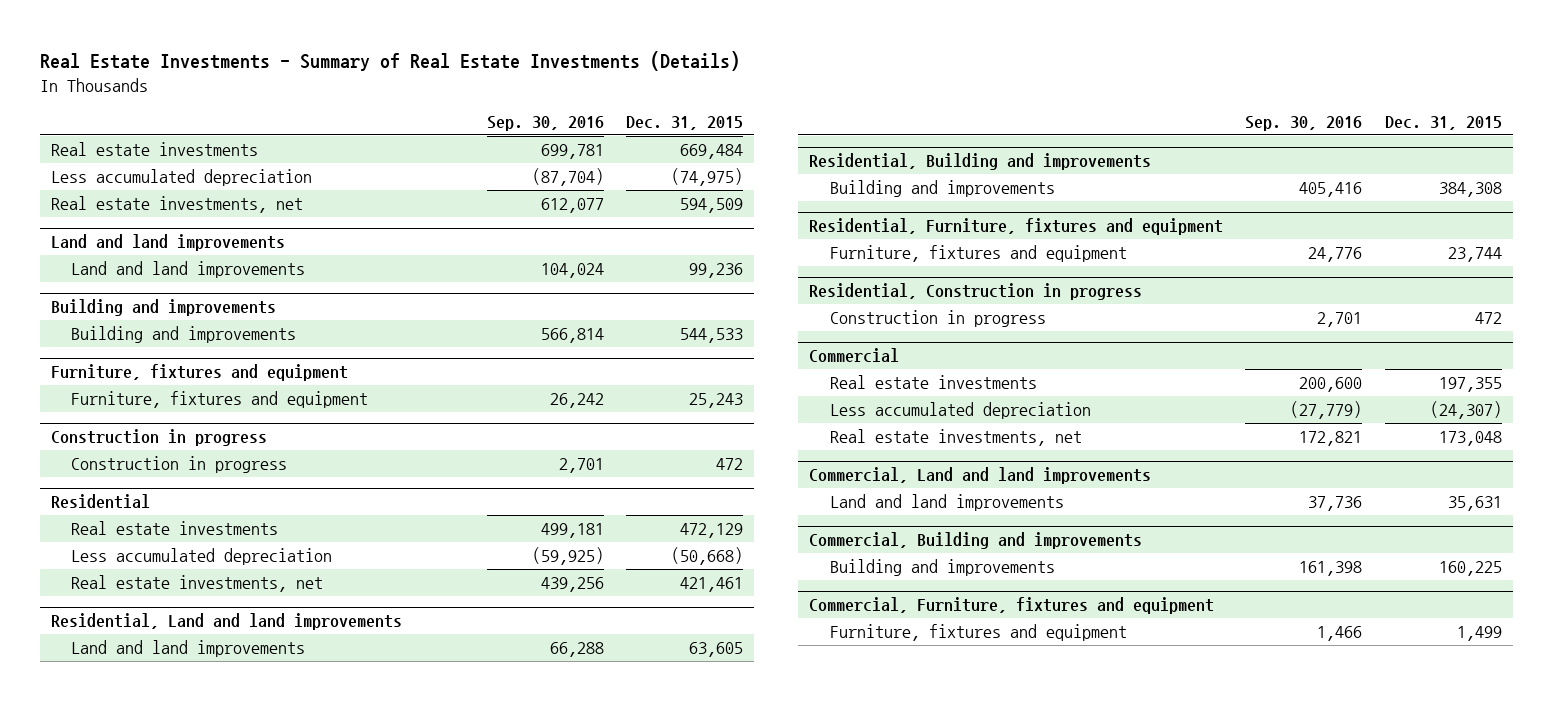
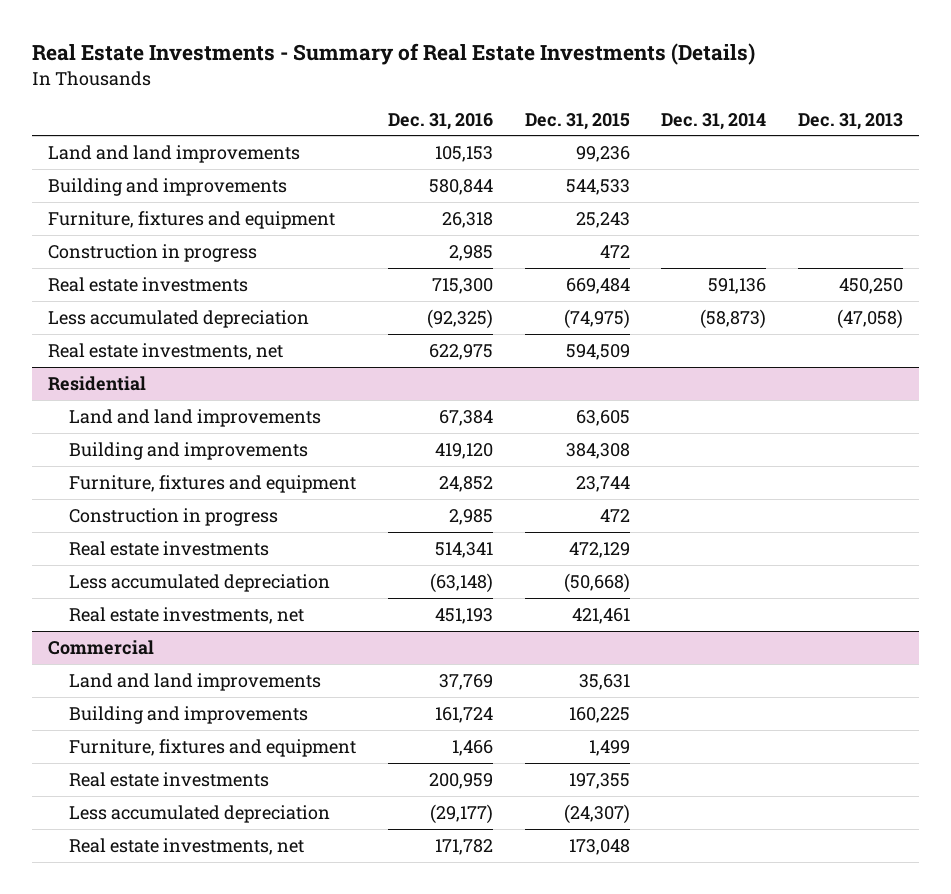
[487,116,605,132] Sep. 30, 2016 -> none
none -> [387,112,493,130] Dec. 31, 2016
none -> [661,112,767,130] Dec. 31, 2014
none -> [798,112,904,130] Dec. 31, 2013
[51,233,286,251] Land and land improvements -> none
[51,298,277,316] Building and improvements -> none
[51,363,349,381] Furniture, fixtures and equipment -> none
[51,428,268,446] Construction in progress -> none
[51,141,259,156] Real estate investments -> [48,276,249,292] Real estate investments
[51,168,313,186] Less accumulated depreciation -> [48,309,310,328] Less accumulated depreciation
[51,195,304,213] Real estate investments, net -> [48,342,284,360] Real estate investments, net
[51,612,403,630] Residential, Land and land improvements -> none
[809,152,1152,170] Residential, Building and improvements -> none
[809,217,1224,235] Residential, Furniture, fixtures and equipment -> none
[809,282,1143,300] Residential, Construction in progress -> none
[71,520,279,535] Real estate investments -> [69,540,270,556] Real estate investments
[71,547,333,565] Less accumulated depreciation -> [69,573,331,592] Less accumulated depreciation
[71,574,324,592] Real estate investments, net -> [69,606,305,624] Real estate investments, net
[809,466,1152,484] Commercial, Land and land improvements -> none
[809,531,1143,549] Commercial, Building and improvements -> none
[809,596,1215,614] Commercial, Furniture, fixtures and equipment -> none
[829,374,1037,389] Real estate investments -> [69,771,270,787] Real estate investments
[829,401,1091,419] Less accumulated depreciation -> [69,804,331,823] Less accumulated depreciation
[829,428,1082,446] Real estate investments, net -> [69,837,305,855] Real estate investments, net

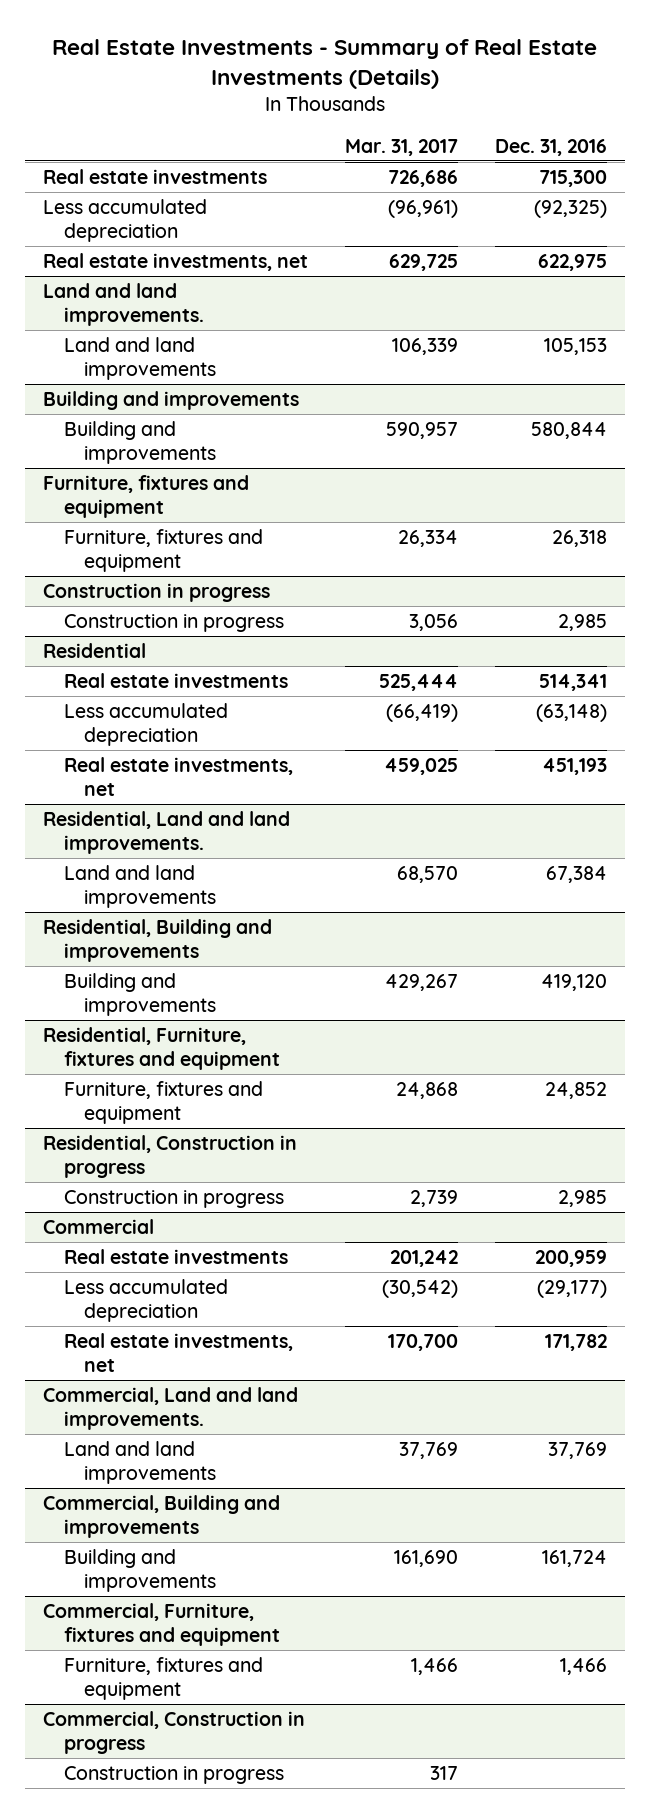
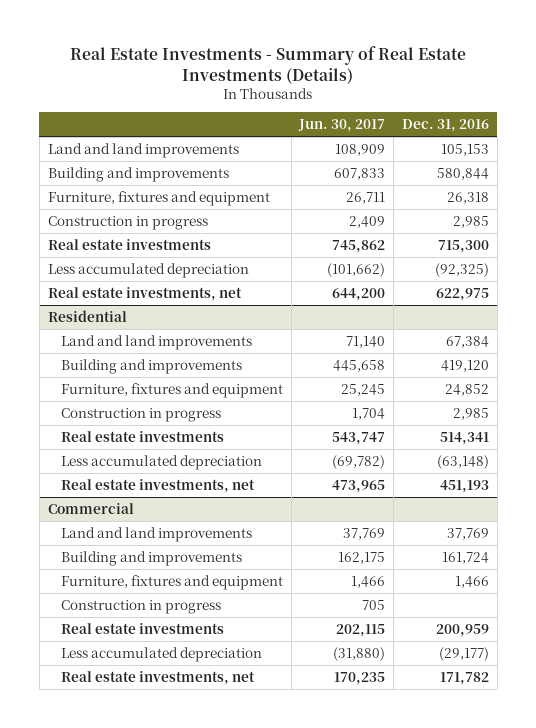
[345,138,459,156] Mar. 31, 2017 -> none
none -> [298,118,386,132] Jun. 30, 2017
[43,282,204,326] Land and land improvements. -> none
[43,390,300,410] Building and improvements -> none
[43,474,250,518] Furniture, fixtures and equipment -> none
[43,582,271,602] Construction in progress -> none
[43,168,268,184] Real estate investments -> [47,238,211,250] Real estate investments
[43,198,208,242] Less accumulated depreciation -> [47,262,249,278] Less accumulated depreciation
[43,252,309,271] Real estate investments, net -> [47,286,242,301] Real estate investments, net
[43,810,291,854] Residential, Land and land improvements. -> none
[43,918,273,962] Residential, Building and improvements -> none
[43,1026,280,1070] Residential, Furniture, fixtures and equipment -> none
[43,1134,298,1178] Residential, Construction in progress -> none
[63,672,288,688] Real estate investments -> [60,430,224,442] Real estate investments
[63,702,228,746] Less accumulated depreciation -> [60,454,262,470] Less accumulated depreciation
[63,756,293,796] Real estate investments, net -> [60,478,255,493] Real estate investments, net
[43,1386,299,1430] Commercial, Land and land improvements. -> none
[43,1494,281,1538] Commercial, Building and improvements -> none
[43,1602,280,1646] Commercial, Furniture, fixtures and equipment -> none
[43,1710,306,1754] Commercial, Construction in progress -> none
[63,1248,288,1264] Real estate investments -> [60,622,224,634] Real estate investments
[63,1278,228,1322] Less accumulated depreciation -> [60,646,262,662] Less accumulated depreciation
[63,1332,293,1372] Real estate investments, net -> [60,670,255,685] Real estate investments, net

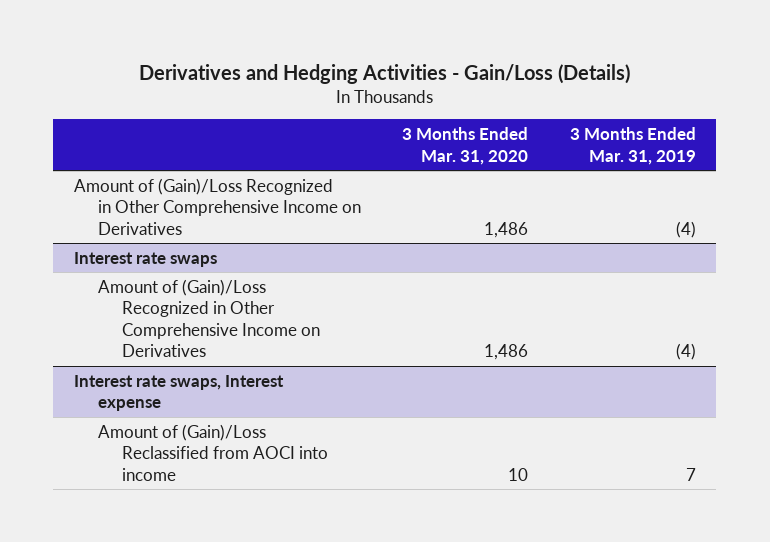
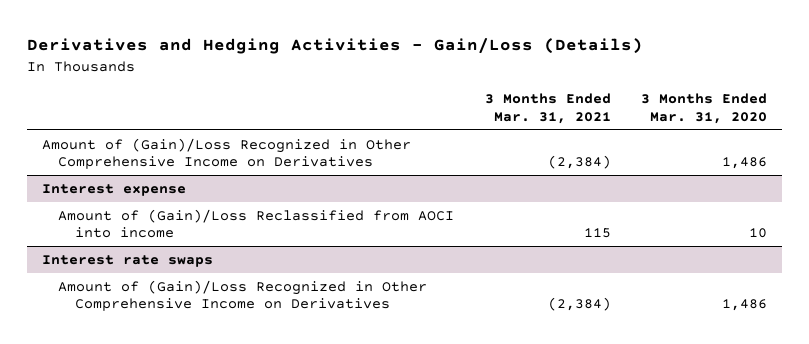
[569,127,696,165] 3 Months Ended Mar. 31, 2019 -> none
none -> [484,93,611,124] 3 Months Ended Mar. 31, 2021
none -> [42,183,187,196] Interest expense
none -> [58,208,455,239] Amount of (Gain)/Loss Reclassified from AOCI into income
[74,374,285,412] Interest rate swaps, Interest expense -> none
[97,423,328,481] Amount of (Gain)/Loss Reclassified from AOCI into income -> none

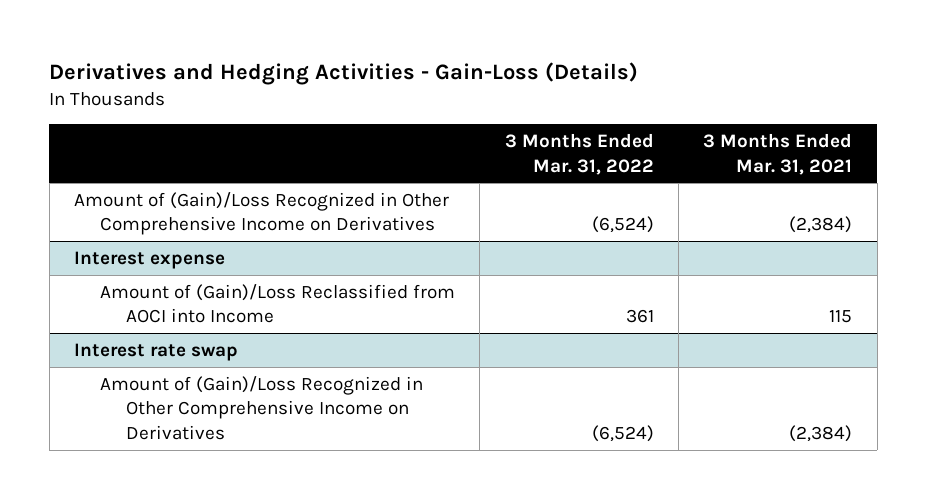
[27,38,644,55] Derivatives and Hedging Activities - Gain/Loss (Details) -> [49,62,639,86] Derivatives and Hedging Activities - Gain-Loss (Details)
[640,93,767,124] 3 Months Ended Mar. 31, 2020 -> none
none -> [504,133,654,175] 3 Months Ended Mar. 31, 2022
[58,208,455,239] Amount of (Gain)/Loss Reclassified from AOCI into income -> [99,283,455,324] Amount of (Gain)/Loss Reclassified from AOCI into Income
[42,254,214,267] Interest rate swaps -> [74,342,239,361] Interest rate swap

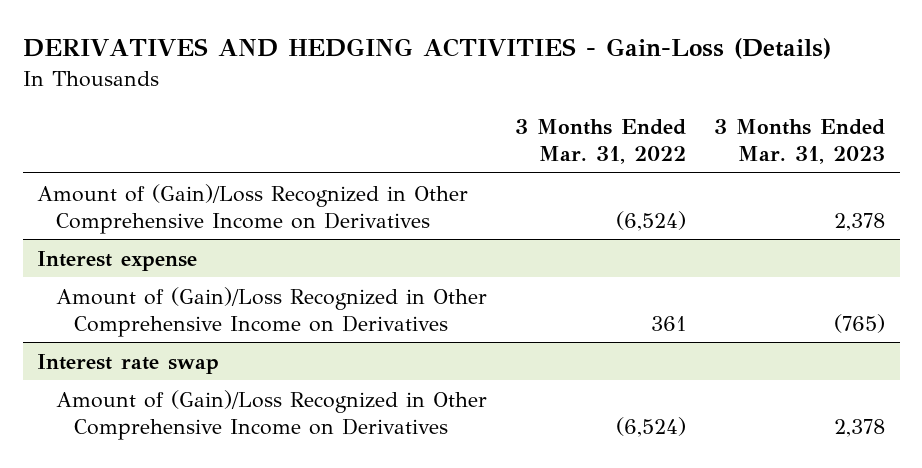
[49,62,639,86] Derivatives and Hedging Activities - Gain-Loss (Details) -> [22,38,831,60] DERIVATIVES AND HEDGING ACTIVITIES - Gain-Loss (Details)
[703,133,853,175] 3 Months Ended Mar. 31, 2021 -> none
none -> [714,118,886,164] 3 Months Ended Mar. 31, 2023
[99,283,455,324] Amount of (Gain)/Loss Reclassified from AOCI into Income -> [55,286,487,337] Amount of (Gain)/Loss Recognized in Other Comprehensive Income on Derivatives

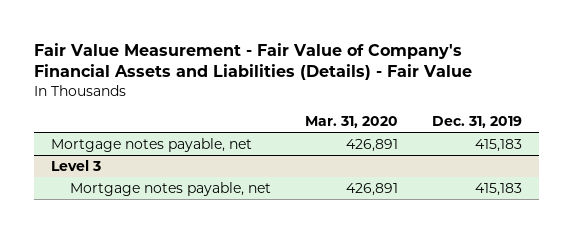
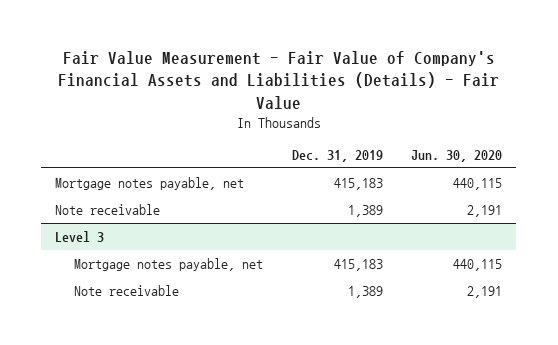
[305,116,399,129] Mar. 31, 2020 -> none
none -> [411,149,503,162] Jun. 30, 2020
none -> [55,203,161,215] Note receivable
none -> [74,284,180,296] Note receivable

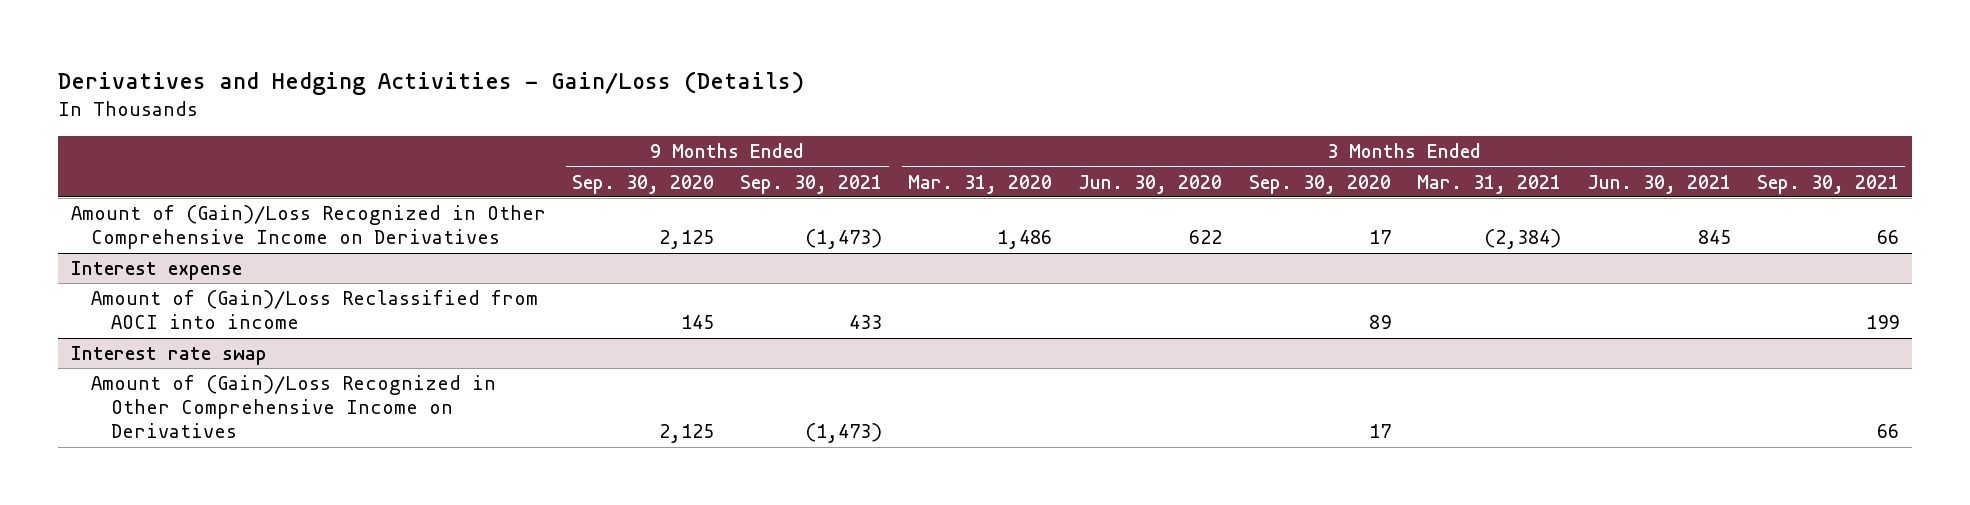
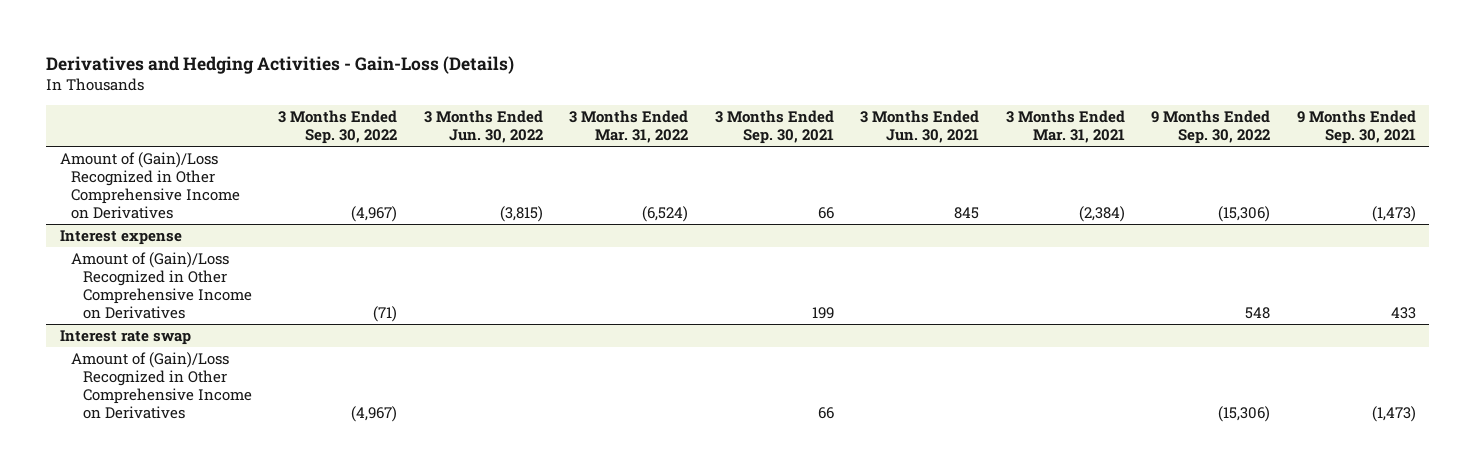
[57,71,804,96] Derivatives and Hedging Activities - Gain/Loss (Details) -> [46,55,515,74] Derivatives and Hedging Activities - Gain-Loss (Details)
[572,174,715,194] Sep. 30, 2020 -> none
[908,174,1053,194] Mar. 31, 2020 -> none
[1078,174,1223,194] Jun. 30, 2020 -> none
[1248,174,1391,194] Sep. 30, 2020 -> none
none -> [278,110,398,145] 3 Months Ended Sep. 30, 2022
none -> [423,110,543,144] 3 Months Ended Jun. 30, 2022
none -> [569,110,689,144] 3 Months Ended Mar. 31, 2022
none -> [1151,110,1271,145] 9 Months Ended Sep. 30, 2022
[90,290,538,330] Amount of (Gain)/Loss Reclassified from AOCI into income -> [71,251,252,320] Amount of (Gain)/Loss Recognized in Other Comprehensive Income on Derivatives

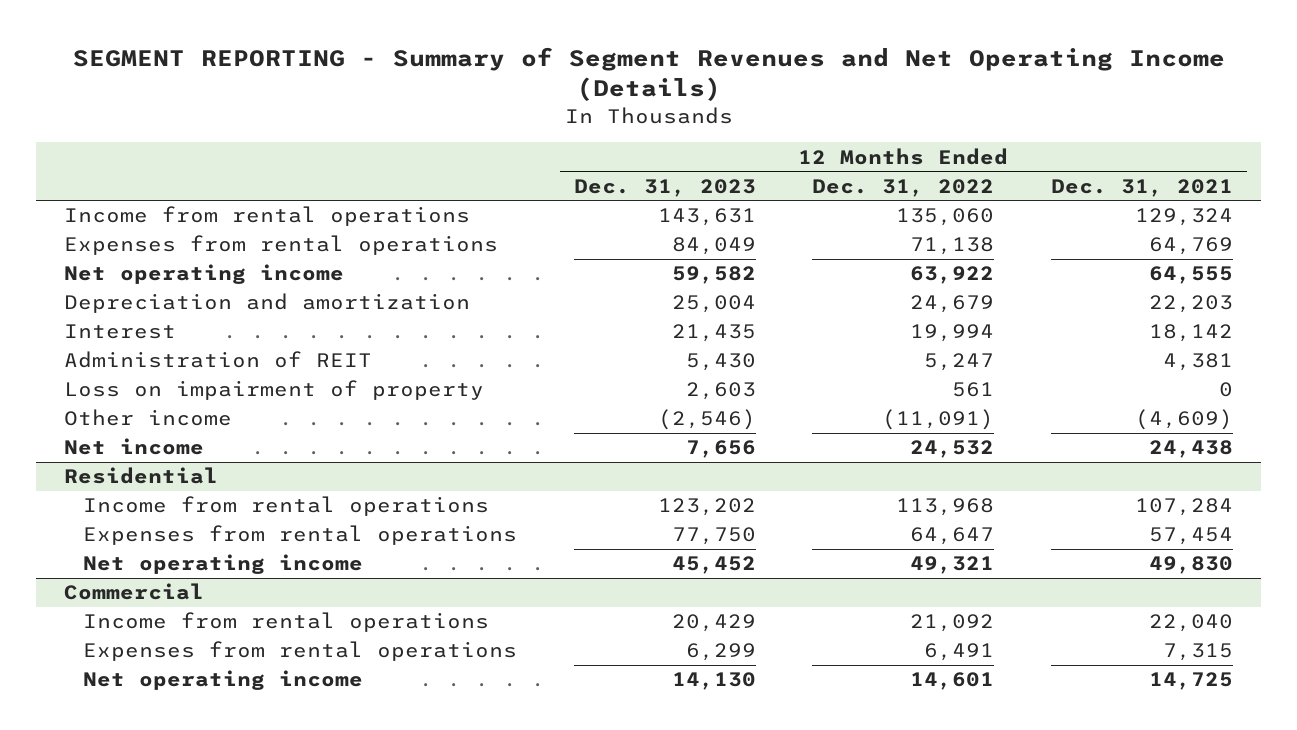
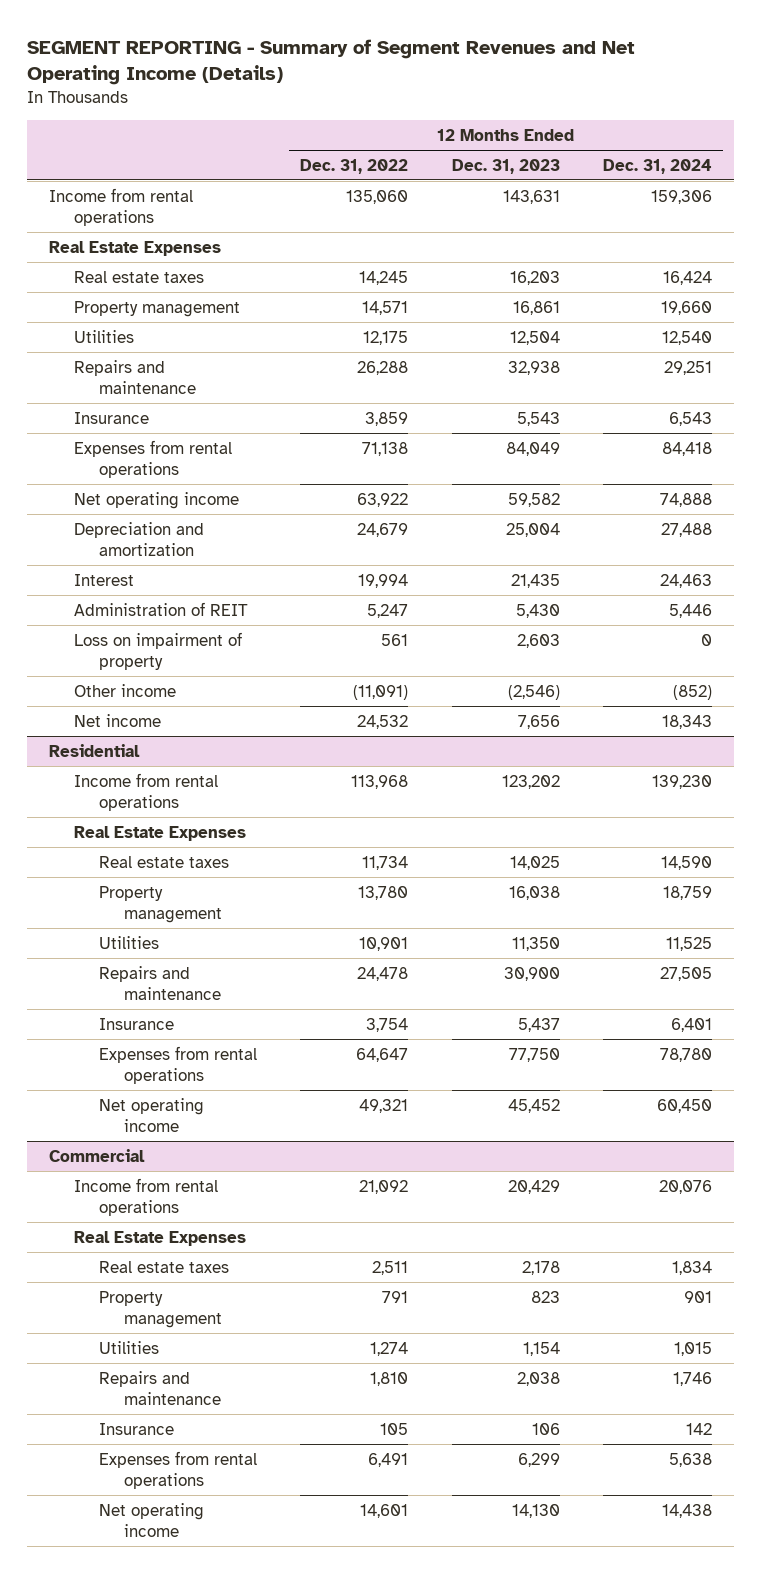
[1050,178,1233,197] Dec. 31, 2021 -> none
none -> [602,158,712,174] Dec. 31, 2024
none -> [48,240,221,256] Real Estate Expenses
none -> [73,270,204,283] Real estate taxes
none -> [73,300,240,317] Property management
none -> [73,329,134,343] Utilities
none -> [73,359,196,394] Repairs and maintenance
none -> [73,411,149,424] Insurance
none -> [73,825,246,841] Real Estate Expenses
none -> [98,855,229,868] Real estate taxes
none -> [98,885,223,923] Property management
none -> [98,935,159,949] Utilities
none -> [98,965,222,1000] Repairs and maintenance
none -> [98,1017,174,1030] Insurance
none -> [73,1230,246,1246] Real Estate Expenses
none -> [98,1260,229,1273] Real estate taxes
none -> [98,1290,223,1328] Property management
none -> [98,1340,159,1354] Utilities
none -> [98,1370,222,1405] Repairs and maintenance
none -> [98,1422,174,1435] Insurance

